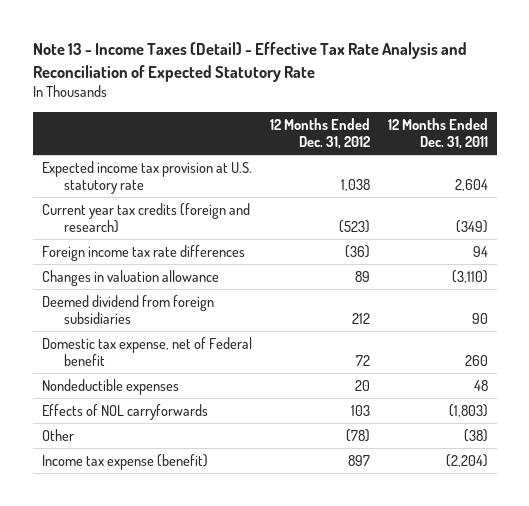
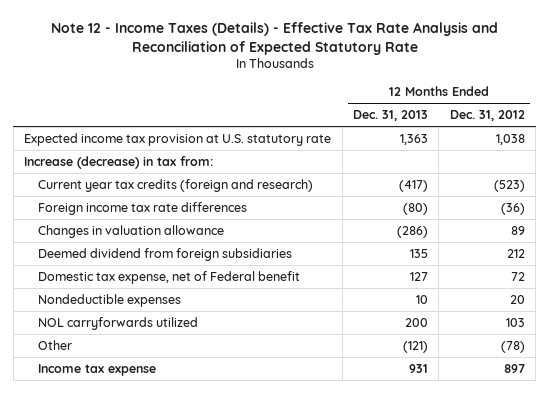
[32,42,467,82] Note 13 - Income Taxes (Detail) - Effective Tax Rate Analysis and Reconciliation of Expected Statutory Rate -> [50,21,498,55] Note 12 - Income Taxes (Details) - Effective Tax Rate Analysis and Reconciliation of Expected Statutory Rate
[387,117,488,150] 12 Months Ended Dec. 31, 2011 -> none
none -> [353,110,429,122] Dec. 31, 2013
none -> [24,155,214,169] Increase (decrease) in tax from:
[41,403,208,420] Effects of NOL carryforwards -> [37,316,198,330] NOL carryforwards utilized
[41,453,208,470] Income tax expense (benefit) -> [37,363,156,376] Income tax expense

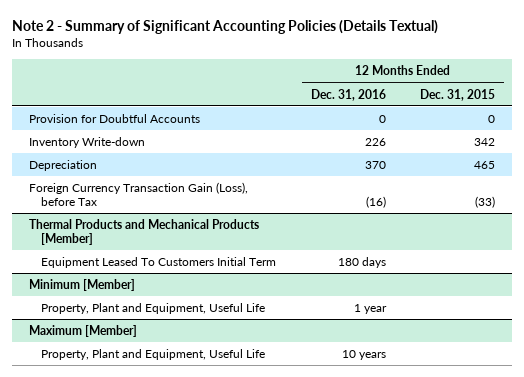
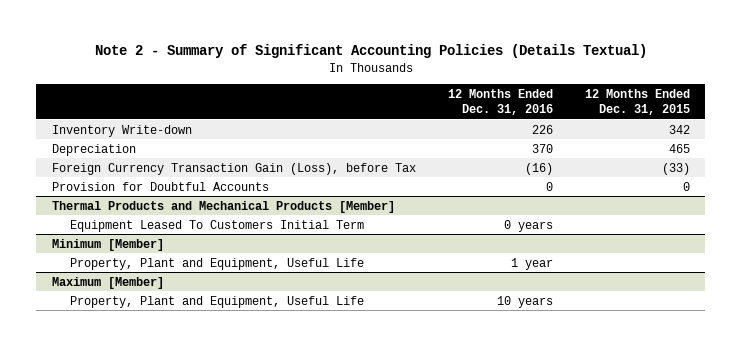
[28,114,200,124] Provision for Doubtful Accounts -> [52,181,270,191] Provision for Doubtful Accounts
[337,257,386,269] 180 days -> [503,219,553,232] 0 years

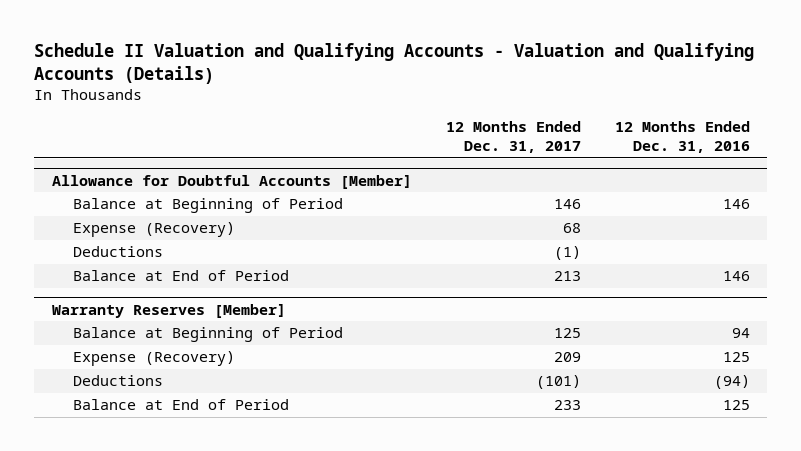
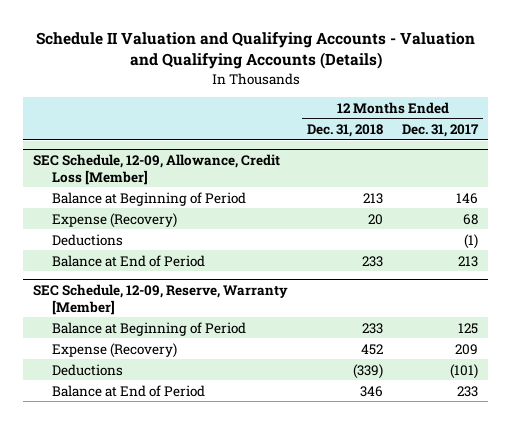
[614,121,750,153] 12 Months Ended Dec. 31, 2016 -> none
none -> [307,123,384,137] Dec. 31, 2018
[51,174,412,189] Allowance for Doubtful Accounts [Member] -> none
none -> [32,153,280,185] SEC Schedule, 12-09, Allowance, Credit Loss [Member]
[51,303,286,318] Warranty Reserves [Member] -> [32,283,288,315] SEC Schedule, 12-09, Reserve, Warranty [Member]

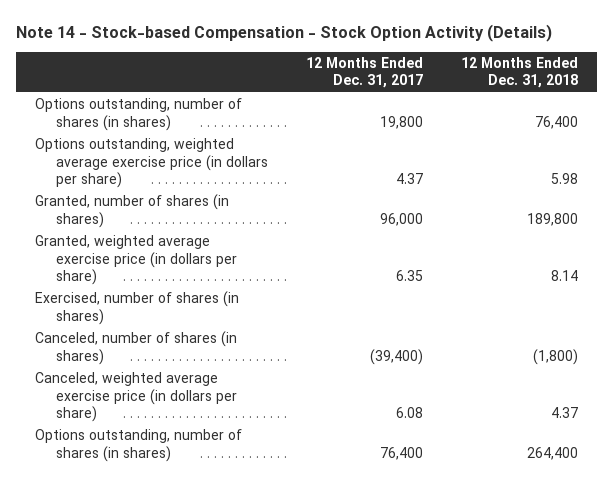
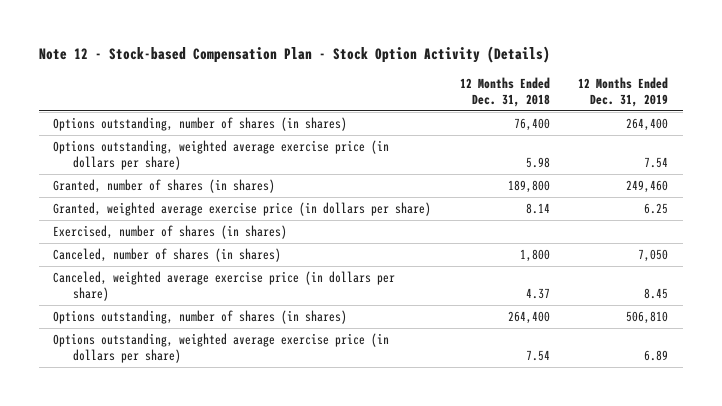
[16,24,553,43] Note 14 - Stock-based Compensation - Stock Option Activity (Details) -> [39,46,551,64] Note 12 - Stock-based Compensation Plan - Stock Option Activity (Details)
[305,57,423,89] 12 Months Ended Dec. 31, 2017 -> none
none -> [578,77,669,107] 12 Months Ended Dec. 31, 2019
[532,348,578,365] (1,800) -> [519,249,550,263] 1,800
none -> [53,333,390,363] Options outstanding, weighted average exercise price (in dollars per share)

